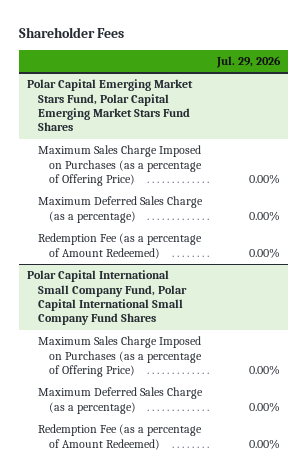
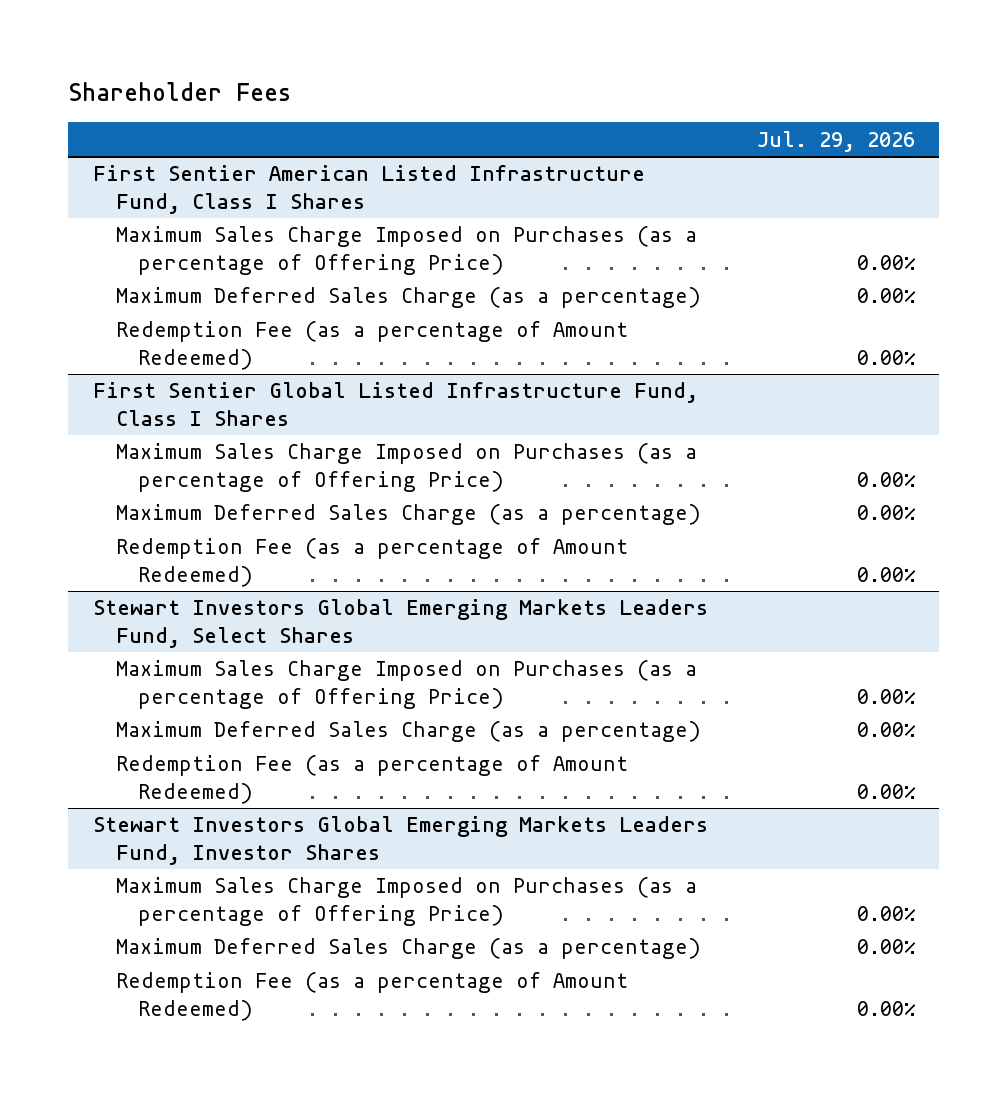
[26,79,193,132] Polar Capital Emerging Market Stars Fund, Polar Capital Emerging Market Stars Fund Shares -> none
none -> [92,165,645,214] First Sentier American Listed Infrastructure Fund, Class I Shares
[26,270,187,326] Polar Capital International Small Company Fund, Polar Capital International Small Company Fund Shares -> none
none -> [92,382,698,426] First Sentier Global Listed Infrastructure Fund, Class I Shares
none -> [92,599,708,648] Stewart Investors Global Emerging Markets Leaders Fund, Select Shares
none -> [115,660,697,709] Maximum Sales Charge Imposed on Purchases (as a percentage of Offering Price)
none -> [115,721,701,743] Maximum Deferred Sales Charge (as a percentage)
none -> [115,755,628,804] Redemption Fee (as a percentage of Amount Redeemed)
none -> [92,816,708,865] Stewart Investors Global Emerging Markets Leaders Fund, Investor Shares
none -> [115,877,697,926] Maximum Sales Charge Imposed on Purchases (as a percentage of Offering Price)
none -> [115,938,701,960] Maximum Deferred Sales Charge (as a percentage)
none -> [115,972,628,1021] Redemption Fee (as a percentage of Amount Redeemed)

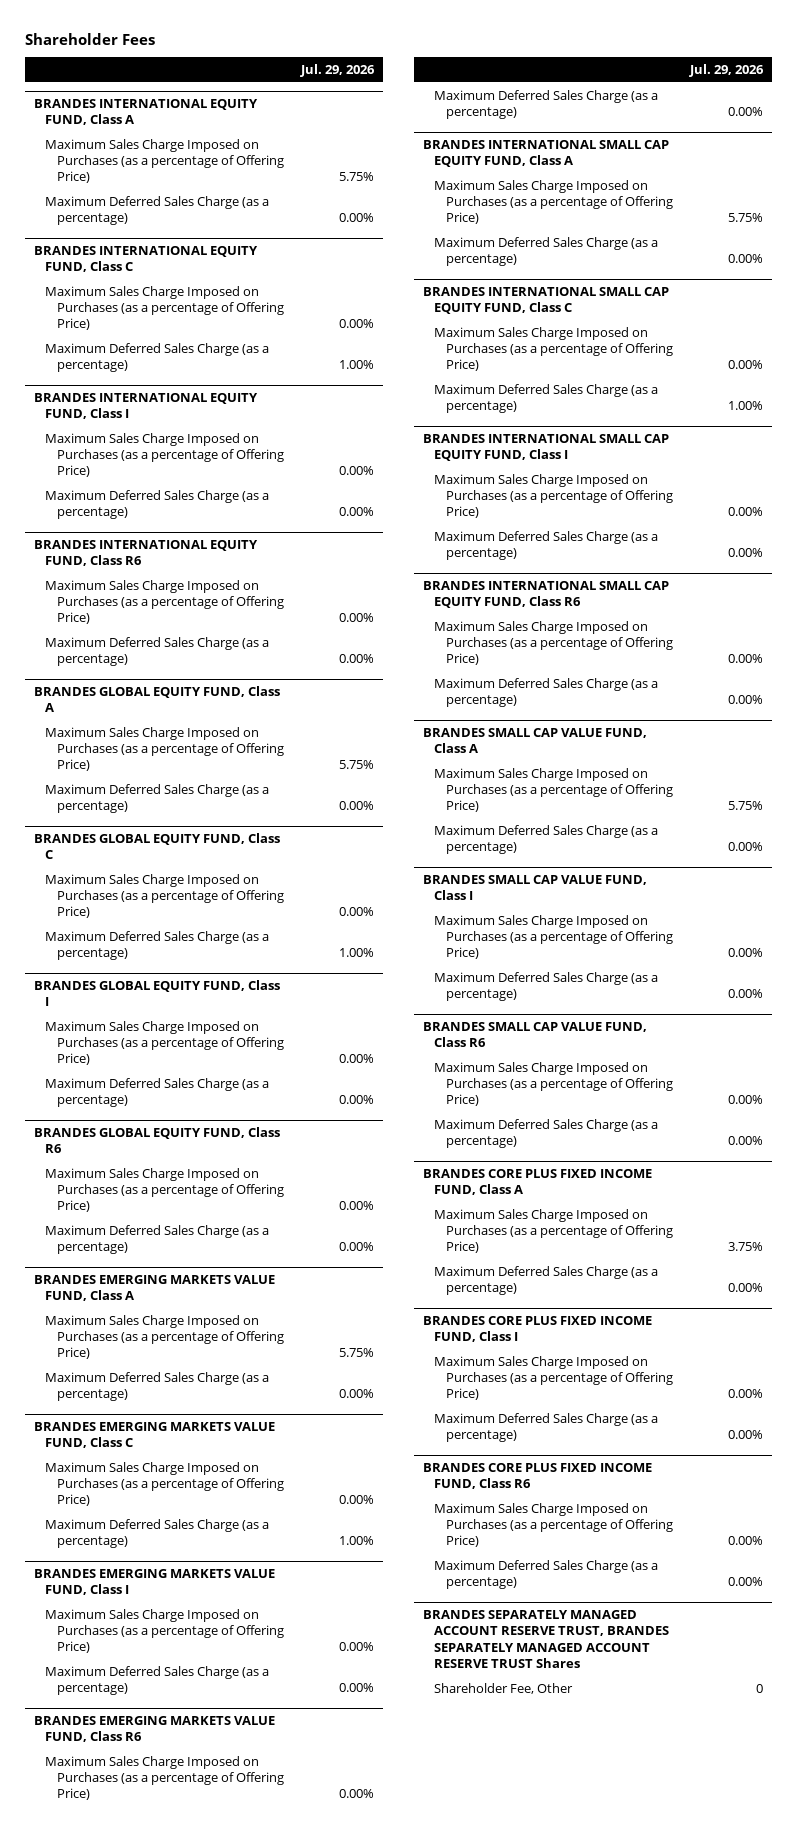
[92,165,645,214] First Sentier American Listed Infrastructure Fund, Class I Shares -> none
none -> [33,98,258,126] BRANDES INTERNATIONAL EQUITY FUND, Class A
none -> [45,138,284,184] Maximum Sales Charge Imposed on Purchases (as a percentage of Offering Price)
none -> [45,195,270,226] Maximum Deferred Sales Charge (as a percentage)
none -> [33,245,258,273] BRANDES INTERNATIONAL EQUITY FUND, Class C
none -> [45,342,270,373] Maximum Deferred Sales Charge (as a percentage)
none -> [33,392,258,420] BRANDES INTERNATIONAL EQUITY FUND, Class I
none -> [45,432,284,478] Maximum Sales Charge Imposed on Purchases (as a percentage of Offering Price)
[115,321,628,370] Redemption Fee (as a percentage of Amount Redeemed) -> none
[92,382,698,426] First Sentier Global Listed Infrastructure Fund, Class I Shares -> none
none -> [33,539,258,567] BRANDES INTERNATIONAL EQUITY FUND, Class R6
[115,538,628,587] Redemption Fee (as a percentage of Amount Redeemed) -> none
[92,599,708,648] Stewart Investors Global Emerging Markets Leaders Fund, Select Shares -> none
none -> [33,685,280,713] BRANDES GLOBAL EQUITY FUND, Class A
none -> [45,726,284,772] Maximum Sales Charge Imposed on Purchases (as a percentage of Offering Price)
none -> [45,783,270,814] Maximum Deferred Sales Charge (as a percentage)
none -> [33,832,280,860] BRANDES GLOBAL EQUITY FUND, Class C
none -> [45,930,270,961] Maximum Deferred Sales Charge (as a percentage)
none -> [33,979,280,1007] BRANDES GLOBAL EQUITY FUND, Class I
none -> [45,1020,284,1066] Maximum Sales Charge Imposed on Purchases (as a percentage of Offering Price)
[115,755,628,804] Redemption Fee (as a percentage of Amount Redeemed) -> none
[92,816,708,865] Stewart Investors Global Emerging Markets Leaders Fund, Investor Shares -> none
none -> [33,1126,280,1154] BRANDES GLOBAL EQUITY FUND, Class R6
[115,972,628,1021] Redemption Fee (as a percentage of Amount Redeemed) -> none
none -> [33,1274,275,1302] BRANDES EMERGING MARKETS VALUE FUND, Class A
none -> [45,1314,284,1360] Maximum Sales Charge Imposed on Purchases (as a percentage of Offering Price)
none -> [45,1371,270,1402] Maximum Deferred Sales Charge (as a percentage)
none -> [33,1421,275,1449] BRANDES EMERGING MARKETS VALUE FUND, Class C
none -> [45,1461,284,1507] Maximum Sales Charge Imposed on Purchases (as a percentage of Offering Price)
none -> [45,1518,270,1549] Maximum Deferred Sales Charge (as a percentage)
none -> [33,1568,275,1596] BRANDES EMERGING MARKETS VALUE FUND, Class I
none -> [45,1608,284,1654] Maximum Sales Charge Imposed on Purchases (as a percentage of Offering Price)
none -> [45,1665,270,1696] Maximum Deferred Sales Charge (as a percentage)
none -> [33,1715,275,1743] BRANDES EMERGING MARKETS VALUE FUND, Class R6
none -> [45,1755,284,1801] Maximum Sales Charge Imposed on Purchases (as a percentage of Offering Price)
none -> [434,89,659,120] Maximum Deferred Sales Charge (as a percentage)
none -> [422,139,669,168] BRANDES INTERNATIONAL SMALL CAP EQUITY FUND, Class A
none -> [434,179,673,225] Maximum Sales Charge Imposed on Purchases (as a percentage of Offering Price)
none -> [434,236,659,267] Maximum Deferred Sales Charge (as a percentage)
none -> [422,286,669,315] BRANDES INTERNATIONAL SMALL CAP EQUITY FUND, Class C
none -> [434,326,673,372] Maximum Sales Charge Imposed on Purchases (as a percentage of Offering Price)
none -> [434,383,659,414] Maximum Deferred Sales Charge (as a percentage)
none -> [422,433,669,462] BRANDES INTERNATIONAL SMALL CAP EQUITY FUND, Class I
none -> [434,473,673,519] Maximum Sales Charge Imposed on Purchases (as a percentage of Offering Price)
none -> [434,530,659,561] Maximum Deferred Sales Charge (as a percentage)
none -> [422,580,669,609] BRANDES INTERNATIONAL SMALL CAP EQUITY FUND, Class R6
none -> [434,620,673,666] Maximum Sales Charge Imposed on Purchases (as a percentage of Offering Price)
none -> [434,677,659,708] Maximum Deferred Sales Charge (as a percentage)
none -> [422,727,647,754] BRANDES SMALL CAP VALUE FUND, Class A
none -> [434,767,673,813] Maximum Sales Charge Imposed on Purchases (as a percentage of Offering Price)
none -> [434,824,659,855] Maximum Deferred Sales Charge (as a percentage)
none -> [422,874,647,901] BRANDES SMALL CAP VALUE FUND, Class I
none -> [434,914,673,960] Maximum Sales Charge Imposed on Purchases (as a percentage of Offering Price)
none -> [434,971,659,1002] Maximum Deferred Sales Charge (as a percentage)
none -> [422,1021,647,1048] BRANDES SMALL CAP VALUE FUND, Class R6
none -> [434,1061,673,1107] Maximum Sales Charge Imposed on Purchases (as a percentage of Offering Price)
none -> [434,1118,659,1149] Maximum Deferred Sales Charge (as a percentage)
none -> [422,1168,652,1196] BRANDES CORE PLUS FIXED INCOME FUND, Class A
none -> [434,1208,673,1254] Maximum Sales Charge Imposed on Purchases (as a percentage of Offering Price)
none -> [434,1265,659,1296] Maximum Deferred Sales Charge (as a percentage)
none -> [422,1315,652,1343] BRANDES CORE PLUS FIXED INCOME FUND, Class I
none -> [434,1355,673,1401] Maximum Sales Charge Imposed on Purchases (as a percentage of Offering Price)
none -> [434,1412,659,1443] Maximum Deferred Sales Charge (as a percentage)
none -> [422,1462,652,1490] BRANDES CORE PLUS FIXED INCOME FUND, Class R6
none -> [434,1502,673,1548] Maximum Sales Charge Imposed on Purchases (as a percentage of Offering Price)
none -> [434,1559,659,1590] Maximum Deferred Sales Charge (as a percentage)
none -> [422,1609,670,1668] BRANDES SEPARATELY MANAGED ACCOUNT RESERVE TRUST, BRANDES SEPARATELY MANAGED ACCOUNT RESERVE TRUST Shares
none -> [434,1682,574,1694] Shareholder Fee, Other

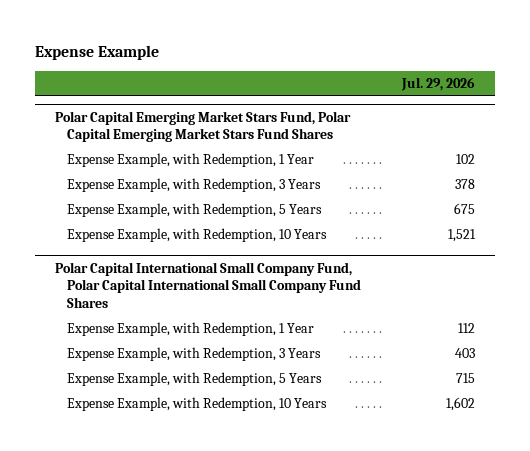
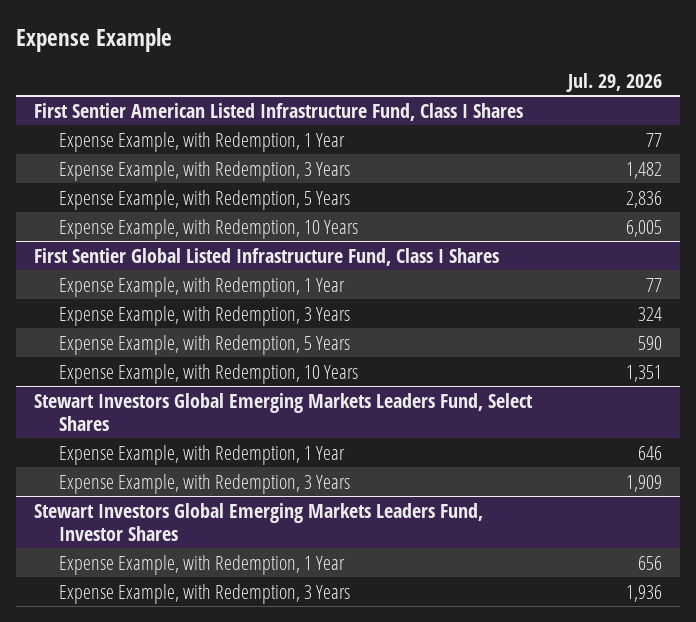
[55,110,352,143] Polar Capital Emerging Market Stars Fund, Polar Capital Emerging Market Stars Fund Shares -> none
[55,261,362,308] Polar Capital International Small Company Fund, Polar Capital International Small Company Fund Shares -> none
none -> [33,102,523,121] First Sentier American Listed Infrastructure Fund, Class I Shares
[455,154,475,165] 102 -> [646,132,663,147] 77
[454,179,475,190] 378 -> [626,161,663,179] 1,482
[453,203,475,215] 675 -> [626,190,663,208] 2,836
[447,229,476,243] 1,521 -> [626,219,663,237] 6,005
none -> [33,247,499,266] First Sentier Global Listed Infrastructure Fund, Class I Shares
[457,323,475,334] 112 -> [646,277,663,292] 77
[454,348,475,359] 403 -> [638,306,663,321] 324
[455,373,475,384] 715 -> [638,335,663,350] 590
[445,397,475,412] 1,602 -> [626,364,663,382] 1,351
none -> [33,392,533,431] Stewart Investors Global Emerging Markets Leaders Fund, Select Shares
none -> [58,444,345,465] Expense Example, with Redemption, 1 Year
none -> [58,473,350,494] Expense Example, with Redemption, 3 Years
none -> [33,502,483,541] Stewart Investors Global Emerging Markets Leaders Fund, Investor Shares
none -> [58,554,345,575] Expense Example, with Redemption, 1 Year
none -> [58,583,350,604] Expense Example, with Redemption, 3 Years

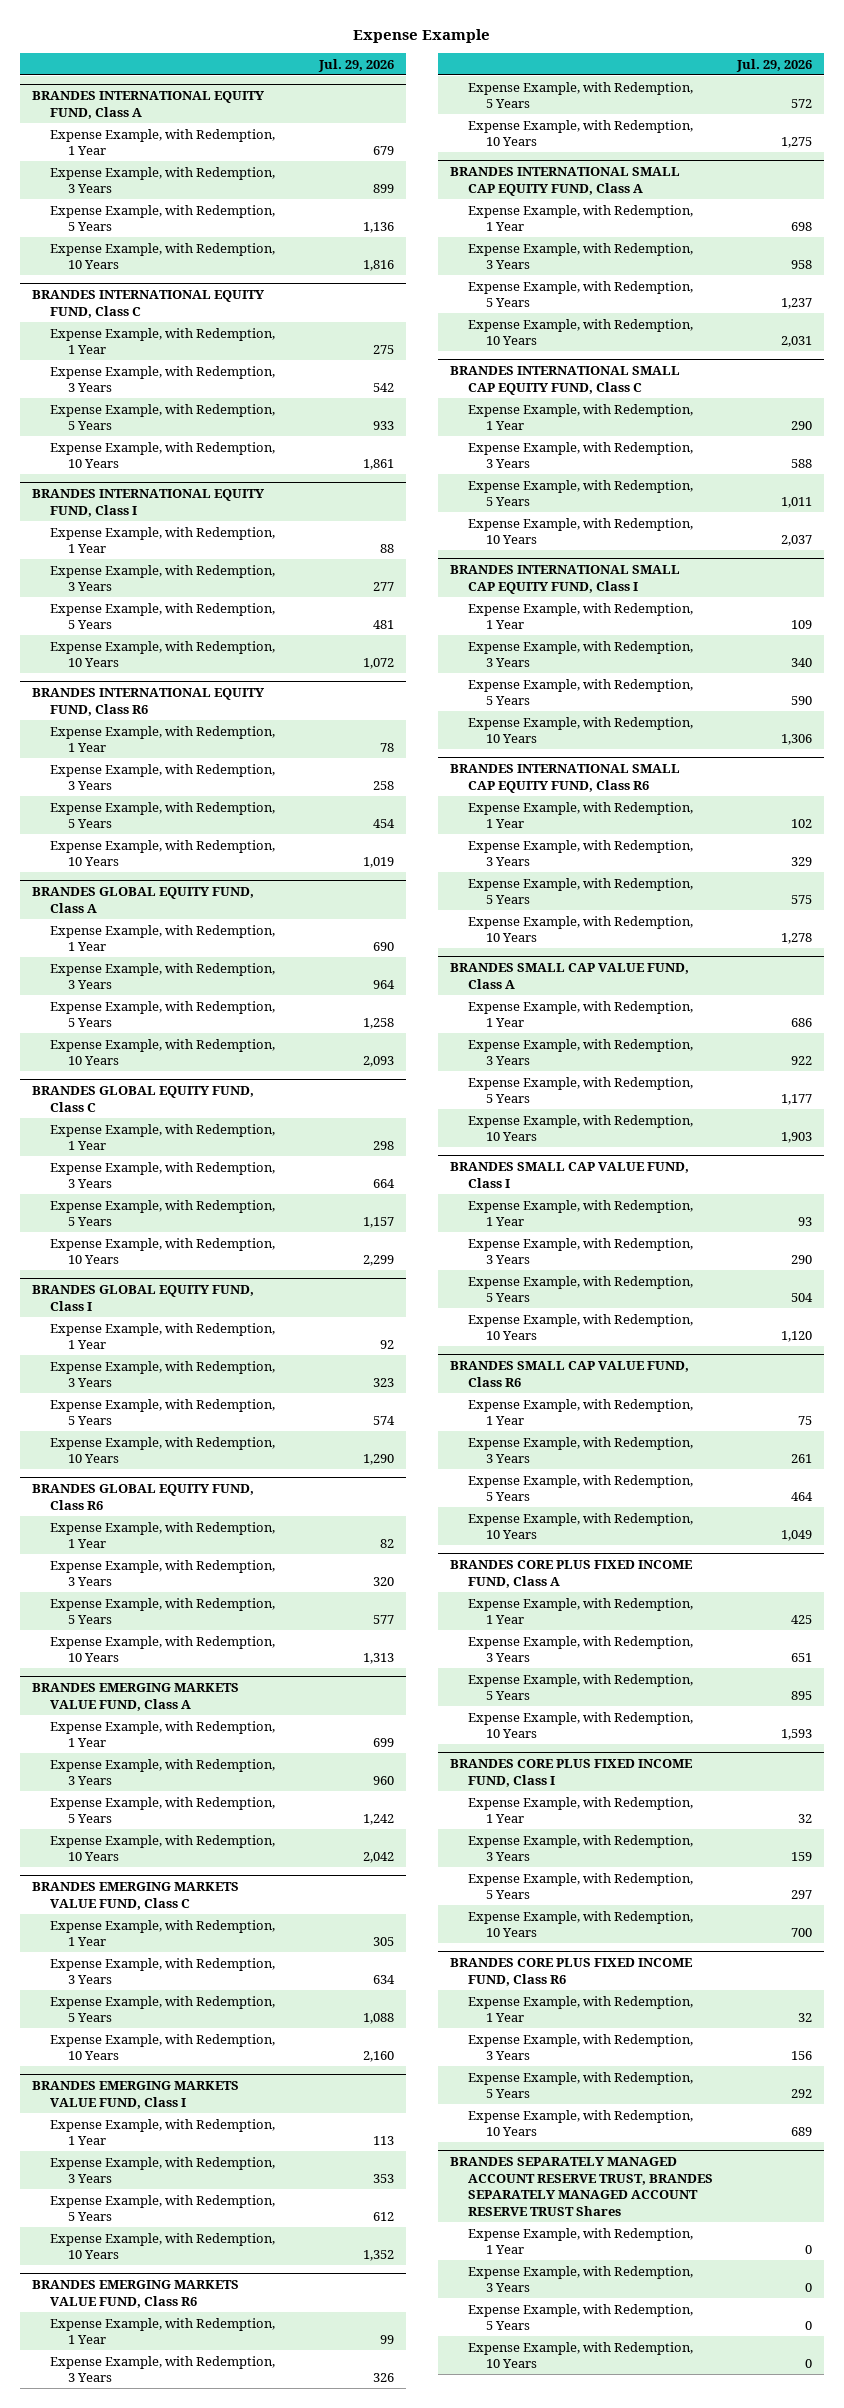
[33,102,523,121] First Sentier American Listed Infrastructure Fund, Class I Shares -> none
[33,247,499,266] First Sentier Global Listed Infrastructure Fund, Class I Shares -> none
none -> [32,90,266,119] BRANDES INTERNATIONAL EQUITY FUND, Class A
[646,132,663,147] 77 -> [373,146,395,156] 679
[626,161,663,179] 1,482 -> [373,184,395,194] 899
[626,190,663,208] 2,836 -> [363,222,395,234] 1,136
[626,219,663,237] 6,005 -> [363,260,395,272] 1,816
none -> [32,289,266,318] BRANDES INTERNATIONAL EQUITY FUND, Class C
[646,277,663,292] 77 -> [373,345,395,355] 275
[638,306,663,321] 324 -> [373,383,395,393] 542
none -> [50,403,276,431] Expense Example, with Redemption, 5 Years
none -> [50,441,276,469] Expense Example, with Redemption, 10 Years
none -> [32,488,266,517] BRANDES INTERNATIONAL EQUITY FUND, Class I
none -> [50,526,276,554] Expense Example, with Redemption, 1 Year
none -> [50,564,276,592] Expense Example, with Redemption, 3 Years
none -> [50,602,276,630] Expense Example, with Redemption, 5 Years
none -> [50,640,276,668] Expense Example, with Redemption, 10 Years
none -> [32,687,266,716] BRANDES INTERNATIONAL EQUITY FUND, Class R6
none -> [50,725,276,753] Expense Example, with Redemption, 1 Year
none -> [50,763,276,791] Expense Example, with Redemption, 3 Years
none -> [50,801,276,829] Expense Example, with Redemption, 5 Years
none -> [50,839,276,867] Expense Example, with Redemption, 10 Years
none -> [32,886,255,913] BRANDES GLOBAL EQUITY FUND, Class A
none -> [50,924,276,952] Expense Example, with Redemption, 1 Year
none -> [50,962,276,990] Expense Example, with Redemption, 3 Years
none -> [50,1000,276,1028] Expense Example, with Redemption, 5 Years
none -> [50,1038,276,1066] Expense Example, with Redemption, 10 Years
none -> [32,1085,255,1112] BRANDES GLOBAL EQUITY FUND, Class C
none -> [50,1123,276,1151] Expense Example, with Redemption, 1 Year
none -> [50,1161,276,1189] Expense Example, with Redemption, 3 Years
none -> [50,1199,276,1227] Expense Example, with Redemption, 5 Years
none -> [50,1237,276,1265] Expense Example, with Redemption, 10 Years
none -> [32,1284,255,1311] BRANDES GLOBAL EQUITY FUND, Class I
none -> [50,1322,276,1350] Expense Example, with Redemption, 1 Year
none -> [50,1360,276,1388] Expense Example, with Redemption, 3 Years
none -> [50,1398,276,1426] Expense Example, with Redemption, 5 Years
none -> [50,1436,276,1464] Expense Example, with Redemption, 10 Years
none -> [32,1483,255,1510] BRANDES GLOBAL EQUITY FUND, Class R6
none -> [50,1521,276,1549] Expense Example, with Redemption, 1 Year
none -> [50,1559,276,1587] Expense Example, with Redemption, 3 Years
none -> [50,1597,276,1625] Expense Example, with Redemption, 5 Years
none -> [50,1635,276,1663] Expense Example, with Redemption, 10 Years
none -> [32,1682,240,1711] BRANDES EMERGING MARKETS VALUE FUND, Class A
none -> [50,1720,276,1748] Expense Example, with Redemption, 1 Year
none -> [50,1758,276,1786] Expense Example, with Redemption, 3 Years
none -> [50,1796,276,1824] Expense Example, with Redemption, 5 Years
none -> [50,1834,276,1862] Expense Example, with Redemption, 10 Years
none -> [32,1881,240,1910] BRANDES EMERGING MARKETS VALUE FUND, Class C
none -> [50,1919,276,1947] Expense Example, with Redemption, 1 Year
none -> [50,1957,276,1985] Expense Example, with Redemption, 3 Years
none -> [50,1995,276,2023] Expense Example, with Redemption, 5 Years
none -> [50,2033,276,2061] Expense Example, with Redemption, 10 Years
none -> [32,2080,240,2109] BRANDES EMERGING MARKETS VALUE FUND, Class I
none -> [50,2118,276,2146] Expense Example, with Redemption, 1 Year
none -> [50,2156,276,2184] Expense Example, with Redemption, 3 Years
none -> [50,2194,276,2222] Expense Example, with Redemption, 5 Years
none -> [50,2232,276,2260] Expense Example, with Redemption, 10 Years
none -> [32,2279,240,2308] BRANDES EMERGING MARKETS VALUE FUND, Class R6
none -> [50,2317,276,2345] Expense Example, with Redemption, 1 Year
none -> [50,2355,276,2383] Expense Example, with Redemption, 3 Years
none -> [468,81,694,109] Expense Example, with Redemption, 5 Years
none -> [468,119,694,147] Expense Example, with Redemption, 10 Years
none -> [450,166,681,196] BRANDES INTERNATIONAL SMALL CAP EQUITY FUND, Class A
none -> [468,204,694,232] Expense Example, with Redemption, 1 Year
none -> [468,242,694,270] Expense Example, with Redemption, 3 Years
none -> [468,280,694,308] Expense Example, with Redemption, 5 Years
none -> [468,318,694,346] Expense Example, with Redemption, 10 Years
none -> [450,365,681,395] BRANDES INTERNATIONAL SMALL CAP EQUITY FUND, Class C
none -> [468,403,694,431] Expense Example, with Redemption, 1 Year
none -> [468,441,694,469] Expense Example, with Redemption, 3 Years
none -> [468,479,694,507] Expense Example, with Redemption, 5 Years
none -> [468,517,694,545] Expense Example, with Redemption, 10 Years
none -> [450,564,681,594] BRANDES INTERNATIONAL SMALL CAP EQUITY FUND, Class I
none -> [468,602,694,630] Expense Example, with Redemption, 1 Year
none -> [468,640,694,668] Expense Example, with Redemption, 3 Years
[33,392,533,431] Stewart Investors Global Emerging Markets Leaders Fund, Select Shares -> none
[33,502,483,541] Stewart Investors Global Emerging Markets Leaders Fund, Investor Shares -> none
[626,364,663,382] 1,351 -> [780,734,812,746] 1,306
none -> [450,763,681,793] BRANDES INTERNATIONAL SMALL CAP EQUITY FUND, Class R6
[638,445,663,460] 646 -> [790,819,812,829] 102
[626,474,663,492] 1,909 -> [790,857,812,867] 329
none -> [468,877,694,905] Expense Example, with Redemption, 5 Years
none -> [468,915,694,943] Expense Example, with Redemption, 10 Years
none -> [450,962,690,989] BRANDES SMALL CAP VALUE FUND, Class A
[638,555,663,570] 656 -> [790,1018,812,1028] 686
[626,584,663,602] 1,936 -> [790,1056,812,1066] 922
none -> [468,1076,694,1104] Expense Example, with Redemption, 5 Years
none -> [468,1114,694,1142] Expense Example, with Redemption, 10 Years
none -> [450,1161,690,1188] BRANDES SMALL CAP VALUE FUND, Class I
none -> [468,1199,694,1227] Expense Example, with Redemption, 1 Year
none -> [468,1237,694,1265] Expense Example, with Redemption, 3 Years
none -> [468,1275,694,1303] Expense Example, with Redemption, 5 Years
none -> [468,1313,694,1341] Expense Example, with Redemption, 10 Years
none -> [450,1360,690,1387] BRANDES SMALL CAP VALUE FUND, Class R6
none -> [468,1398,694,1426] Expense Example, with Redemption, 1 Year
none -> [468,1436,694,1464] Expense Example, with Redemption, 3 Years
none -> [468,1474,694,1502] Expense Example, with Redemption, 5 Years
none -> [468,1512,694,1540] Expense Example, with Redemption, 10 Years
none -> [450,1559,694,1588] BRANDES CORE PLUS FIXED INCOME FUND, Class A
none -> [468,1597,694,1625] Expense Example, with Redemption, 1 Year
none -> [468,1635,694,1663] Expense Example, with Redemption, 3 Years
none -> [468,1673,694,1701] Expense Example, with Redemption, 5 Years
none -> [468,1711,694,1739] Expense Example, with Redemption, 10 Years
none -> [450,1758,694,1787] BRANDES CORE PLUS FIXED INCOME FUND, Class I
none -> [468,1796,694,1824] Expense Example, with Redemption, 1 Year
none -> [468,1834,694,1862] Expense Example, with Redemption, 3 Years
none -> [468,1872,694,1900] Expense Example, with Redemption, 5 Years
none -> [468,1910,694,1938] Expense Example, with Redemption, 10 Years
none -> [450,1957,694,1986] BRANDES CORE PLUS FIXED INCOME FUND, Class R6
none -> [468,1995,694,2023] Expense Example, with Redemption, 1 Year
none -> [468,2033,694,2061] Expense Example, with Redemption, 3 Years
none -> [468,2071,694,2099] Expense Example, with Redemption, 5 Years
none -> [468,2109,694,2137] Expense Example, with Redemption, 10 Years
none -> [450,2156,714,2216] BRANDES SEPARATELY MANAGED ACCOUNT RESERVE TRUST, BRANDES SEPARATELY MANAGED ACCOUNT RESERVE TRUST Shares
none -> [468,2227,694,2255] Expense Example, with Redemption, 1 Year
none -> [468,2265,694,2293] Expense Example, with Redemption, 3 Years
none -> [468,2303,694,2331] Expense Example, with Redemption, 5 Years
none -> [468,2341,694,2369] Expense Example, with Redemption, 10 Years

